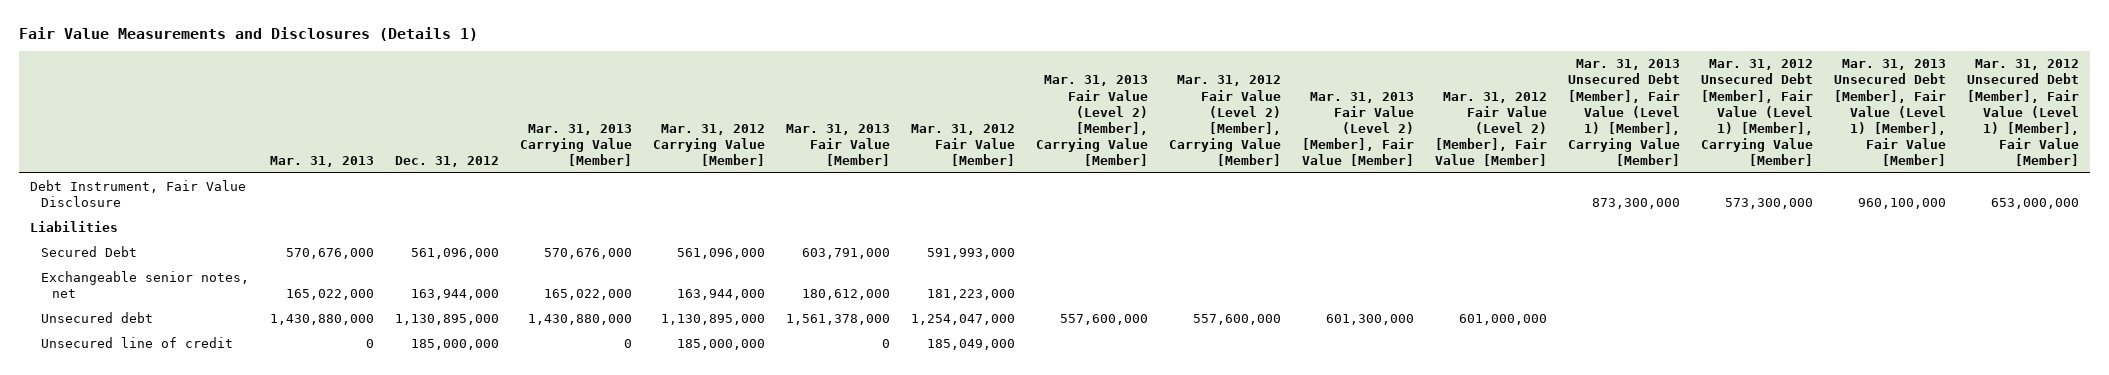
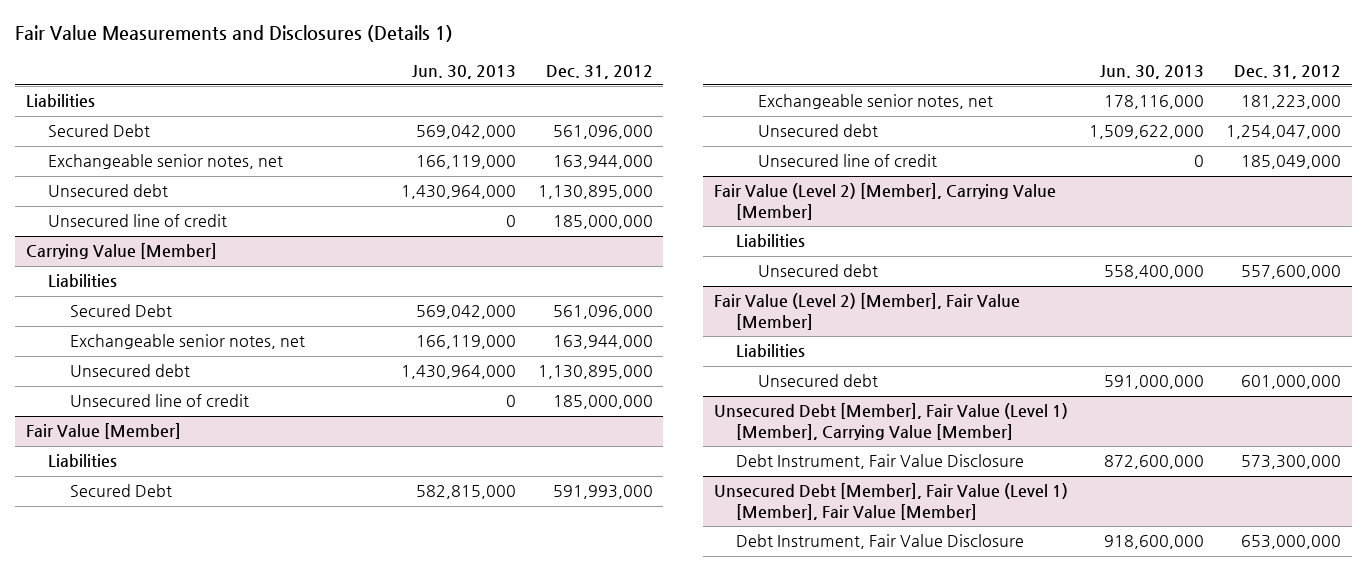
[270,155,375,167] Mar. 31, 2013 -> none
[520,123,633,166] Mar. 31, 2013 Carrying Value [Member] -> none
[653,123,766,166] Mar. 31, 2012 Carrying Value [Member] -> none
[786,123,891,166] Mar. 31, 2013 Fair Value [Member] -> none
[911,123,1016,166] Mar. 31, 2012 Fair Value [Member] -> none
[1036,75,1149,166] Mar. 31, 2013 Fair Value (Level 2) [Member], Carrying Value [Member] -> none
[1169,75,1282,166] Mar. 31, 2012 Fair Value (Level 2) [Member], Carrying Value [Member] -> none
[1302,91,1415,166] Mar. 31, 2013 Fair Value (Level 2) [Member], Fair Value [Member] -> none
[1435,91,1548,166] Mar. 31, 2012 Fair Value (Level 2) [Member], Fair Value [Member] -> none
[1568,59,1681,166] Mar. 31, 2013 Unsecured Debt [Member], Fair Value (Level 1) [Member], Carrying Value [Member] -> none
[1701,59,1814,166] Mar. 31, 2012 Unsecured Debt [Member], Fair Value (Level 1) [Member], Carrying Value [Member] -> none
[1834,59,1947,166] Mar. 31, 2013 Unsecured Debt [Member], Fair Value (Level 1) [Member], Fair Value [Member] -> none
[1967,59,2080,166] Mar. 31, 2012 Unsecured Debt [Member], Fair Value (Level 1) [Member], Fair Value [Member] -> none
none -> [412,64,517,79] Jun. 30, 2013
[29,179,246,208] Debt Instrument, Fair Value Disclosure -> none
none -> [25,243,217,260] Carrying Value [Member]
none -> [47,274,117,288] Liabilities
none -> [70,304,173,318] Secured Debt
none -> [70,334,306,350] Exchangeable senior notes, net
none -> [70,364,191,378] Unsecured debt
none -> [70,394,250,408] Unsecured line of credit
none -> [25,423,181,440] Fair Value [Member]
none -> [47,454,117,468] Liabilities
none -> [70,484,173,498] Secured Debt
none -> [758,94,994,110] Exchangeable senior notes, net
none -> [758,124,879,138] Unsecured debt
none -> [758,154,938,168] Unsecured line of credit
none -> [713,183,1056,220] Fair Value (Level 2) [Member], Carrying Value [Member]
none -> [736,234,806,248] Liabilities
none -> [758,264,879,278] Unsecured debt
none -> [713,293,1020,330] Fair Value (Level 2) [Member], Fair Value [Member]
none -> [736,344,806,358] Liabilities
none -> [758,374,879,388] Unsecured debt
none -> [713,403,1068,440] Unsecured Debt [Member], Fair Value (Level 1) [Member], Carrying Value [Member]
none -> [736,454,1025,470] Debt Instrument, Fair Value Disclosure
none -> [713,483,1068,520] Unsecured Debt [Member], Fair Value (Level 1) [Member], Fair Value [Member]
none -> [736,534,1025,550] Debt Instrument, Fair Value Disclosure

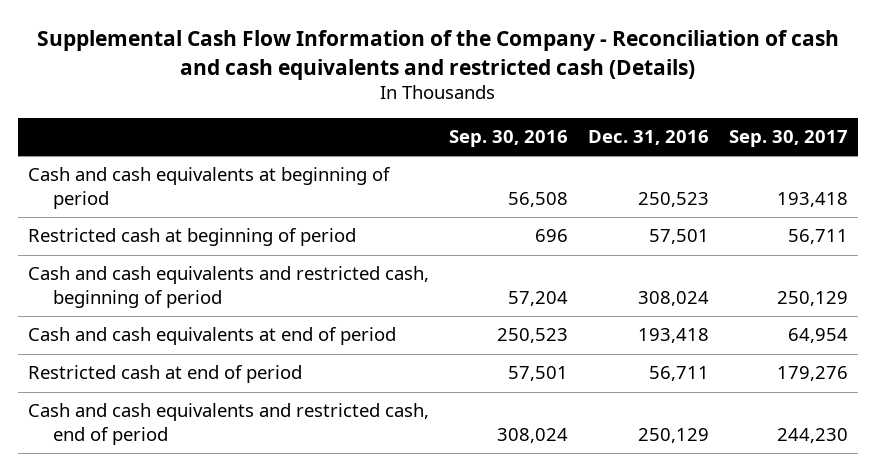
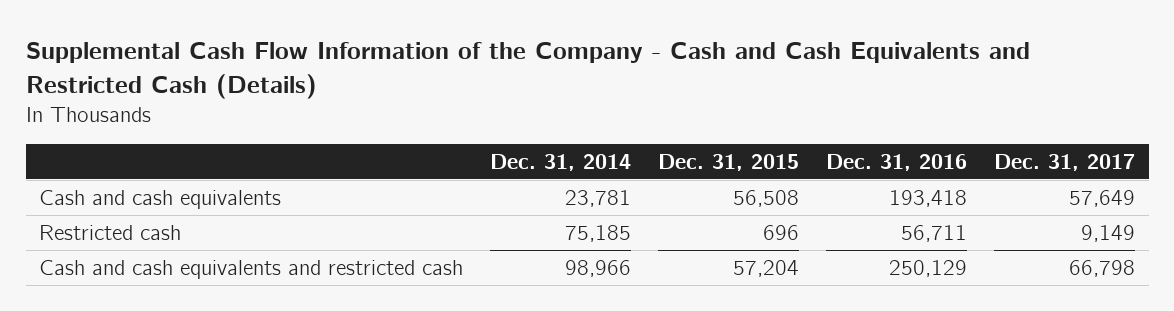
[36,30,839,80] Supplemental Cash Flow Information of the Company - Reconciliation of cash and cash equivalents and restricted cash (Details) -> [25,42,1030,99] Supplemental Cash Flow Information of the Company - Cash and Cash Equivalents and Restricted Cash (Details)
[448,130,568,148] Sep. 30, 2016 -> none
[728,130,848,148] Sep. 30, 2017 -> none
none -> [490,153,632,171] Dec. 31, 2014
none -> [658,153,800,171] Dec. 31, 2015
none -> [994,153,1136,171] Dec. 31, 2017
[27,266,429,309] Cash and cash equivalents and restricted cash, beginning of period -> none
[27,327,396,346] Cash and cash equivalents at end of period -> none
[27,365,302,384] Restricted cash at end of period -> none
[27,167,391,210] Cash and cash equivalents at beginning of period -> [39,190,282,210] Cash and cash equivalents
[637,192,709,208] 250,523 -> [889,190,968,208] 193,418
[27,228,356,247] Restricted cash at beginning of period -> [39,225,182,241] Restricted cash
[648,229,709,245] 57,501 -> [901,225,968,243] 56,711
[27,403,429,446] Cash and cash equivalents and restricted cash, end of period -> [39,260,464,280] Cash and cash equivalents and restricted cash

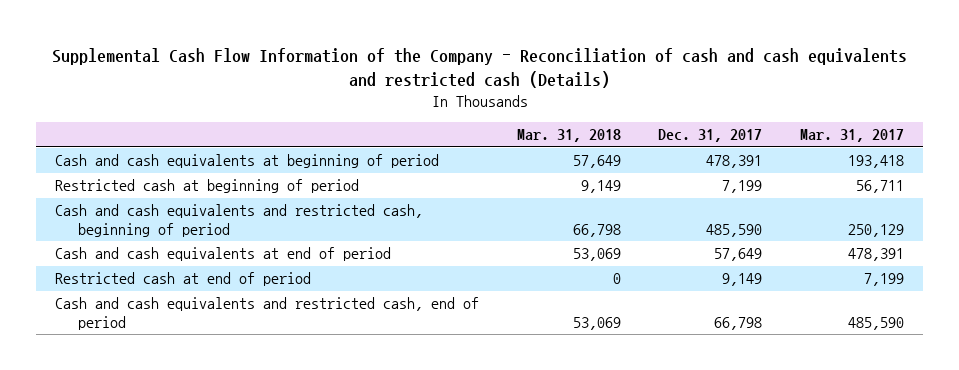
[25,42,1030,99] Supplemental Cash Flow Information of the Company - Cash and Cash Equivalents and Restricted Cash (Details) -> [51,47,907,89] Supplemental Cash Flow Information of the Company - Reconciliation of cash and cash equivalents and restricted cash (Details)
[490,153,632,171] Dec. 31, 2014 -> none
[658,153,800,171] Dec. 31, 2015 -> none
[826,153,968,171] Dec. 31, 2016 -> none
none -> [516,129,621,143] Mar. 31, 2018
none -> [800,129,905,143] Mar. 31, 2017
[39,190,282,210] Cash and cash equivalents -> [55,154,440,169] Cash and cash equivalents at beginning of period
[1069,190,1136,208] 57,649 -> [706,155,763,169] 478,391
[39,225,182,241] Restricted cash -> [55,179,360,194] Restricted cash at beginning of period
[1081,225,1136,243] 9,149 -> [722,180,763,194] 7,199
[39,260,464,280] Cash and cash equivalents and restricted cash -> [55,204,424,237] Cash and cash equivalents and restricted cash, beginning of period
[1069,260,1136,278] 66,798 -> [706,223,763,237] 485,590
none -> [55,247,392,262] Cash and cash equivalents at end of period
none -> [55,272,312,287] Restricted cash at end of period
none -> [55,297,480,330] Cash and cash equivalents and restricted cash, end of period

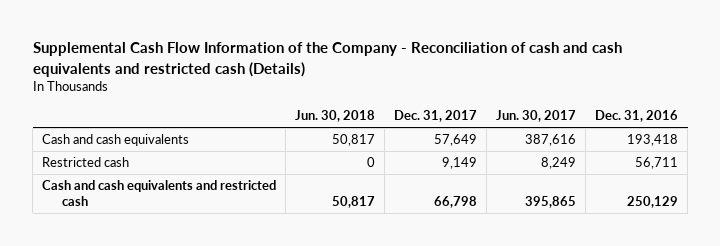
[516,129,621,143] Mar. 31, 2018 -> none
[800,129,905,143] Mar. 31, 2017 -> none
none -> [295,110,376,123] Jun. 30, 2018
none -> [496,110,577,123] Jun. 30, 2017
none -> [595,110,679,123] Dec. 31, 2016
[55,247,392,262] Cash and cash equivalents at end of period -> none
[55,272,312,287] Restricted cash at end of period -> none
[55,297,480,330] Cash and cash equivalents and restricted cash, end of period -> none
[55,154,440,169] Cash and cash equivalents at beginning of period -> [42,134,190,147] Cash and cash equivalents
[706,155,763,169] 478,391 -> [434,134,478,147] 57,649
[55,179,360,194] Restricted cash at beginning of period -> [42,157,130,168] Restricted cash
[722,180,763,194] 7,199 -> [442,157,478,170] 9,149
[55,204,424,237] Cash and cash equivalents and restricted cash, beginning of period -> [42,180,277,207] Cash and cash equivalents and restricted cash
[706,223,763,237] 485,590 -> [434,196,478,209] 66,798

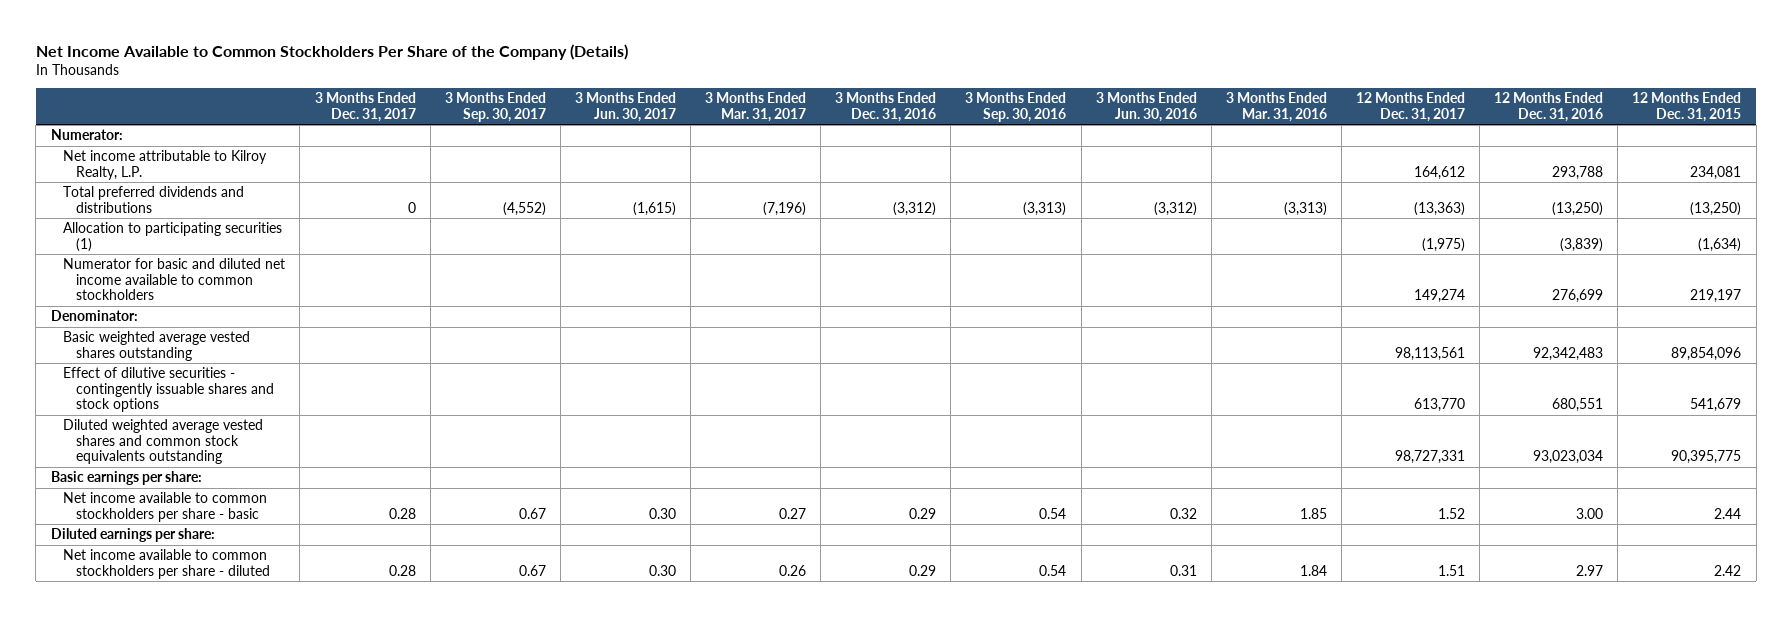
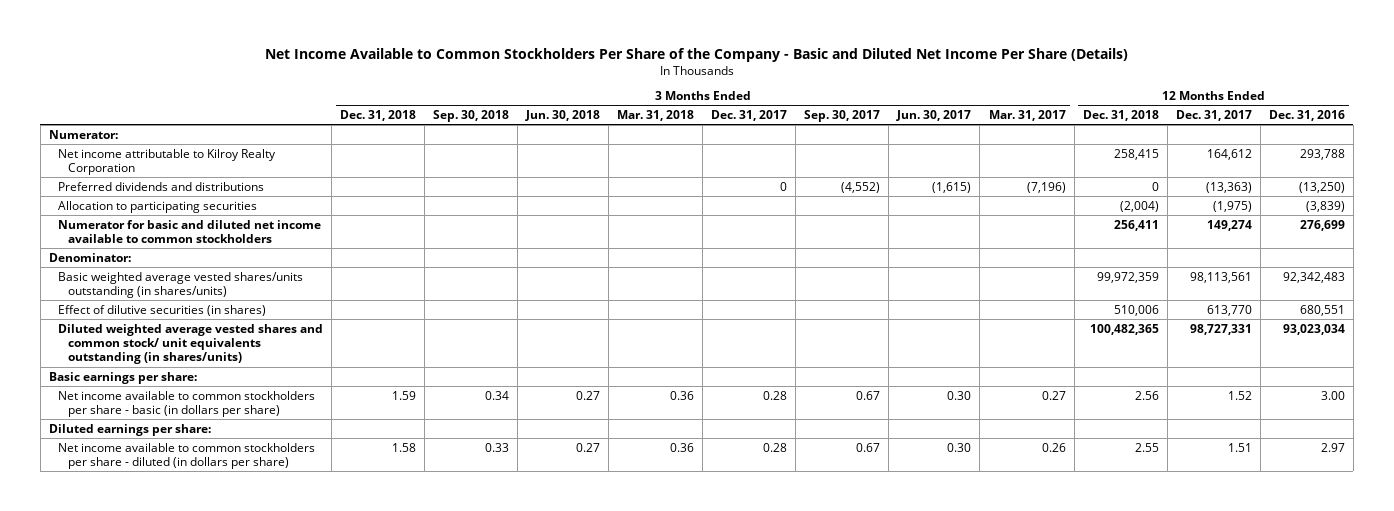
[35,43,628,60] Net Income Available to Common Stockholders Per Share of the Company (Details) -> [264,47,1128,62] Net Income Available to Common Stockholders Per Share of the Company - Basic and Diluted Net Income Per Share (Details)
[835,92,937,122] 3 Months Ended Dec. 31, 2016 -> none
[965,92,1067,122] 3 Months Ended Sep. 30, 2016 -> none
[1095,92,1197,122] 3 Months Ended Jun. 30, 2016 -> none
[1225,92,1327,122] 3 Months Ended Mar. 31, 2016 -> none
[1632,92,1742,122] 12 Months Ended Dec. 31, 2015 -> none
none -> [340,110,417,122] Dec. 31, 2018
none -> [433,110,510,123] Sep. 30, 2018
none -> [525,110,601,122] Jun. 30, 2018
none -> [617,110,695,122] Mar. 31, 2018
none -> [1082,110,1159,122] Dec. 31, 2018
[63,150,268,180] Net income attributable to Kilroy Realty, L.P. -> [58,148,277,176] Net income attributable to Kilroy Realty Corporation
[63,186,245,213] Total preferred dividends and distributions -> [58,181,265,191] Preferred dividends and distributions
[63,222,283,252] Allocation to participating securities (1) -> [58,200,258,213] Allocation to participating securities
[63,331,251,361] Basic weighted average vested shares outstanding -> [58,271,304,299] Basic weighted average vested shares/units outstanding (in shares/units)
[63,367,275,413] Effect of dilutive securities - contingently issuable shares and stock options -> [58,304,267,316] Effect of dilutive securities (in shares)
[63,419,264,465] Diluted weighted average vested shares and common stock equivalents outstanding -> [58,323,324,365] Diluted weighted average vested shares and common stock/ unit equivalents outstanding (in shares/units)
[63,492,268,522] Net income available to common stockholders per share - basic -> [58,390,316,418] Net income available to common stockholders per share - basic (in dollars per share)
[63,549,271,579] Net income available to common stockholders per share - diluted -> [58,442,316,470] Net income available to common stockholders per share - diluted (in dollars per share)

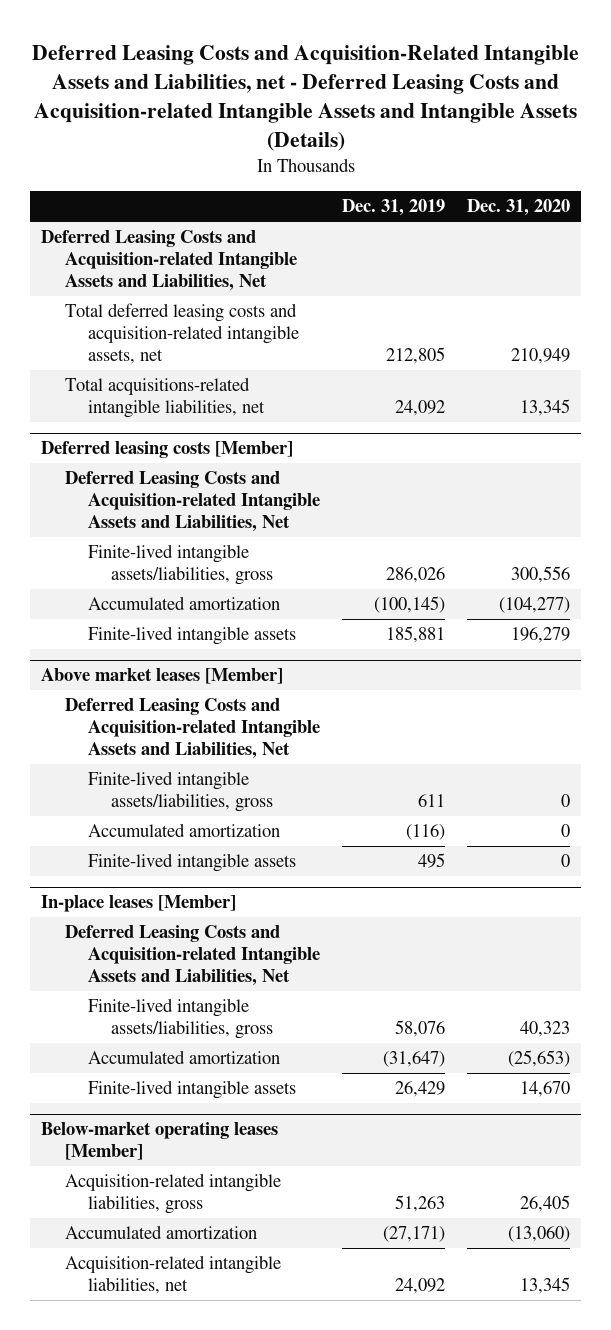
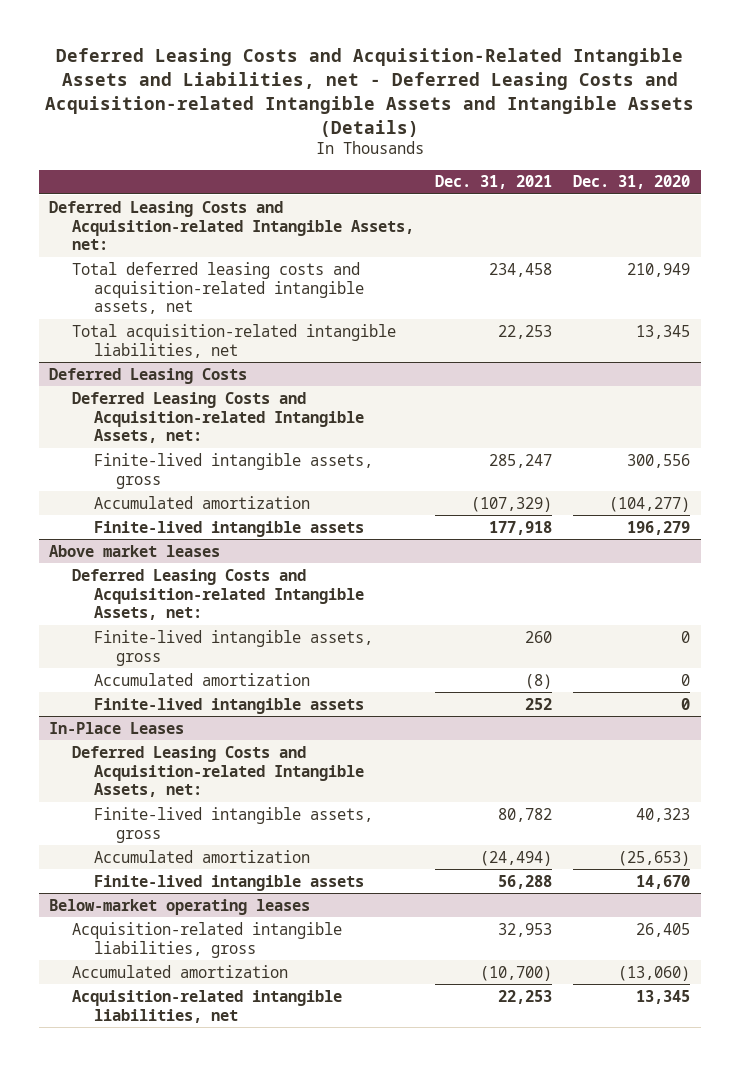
[341,199,445,217] Dec. 31, 2019 -> none
none -> [435,175,553,190] Dec. 31, 2021
[41,230,297,292] Deferred Leasing Costs and Acquisition-related Intangible Assets and Liabilities, Net -> [49,200,414,251] Deferred Leasing Costs and Acquisition-related Intangible Assets, net:
[64,377,265,419] Total acquisitions-related intangible liabilities, net -> [71,323,396,358] Total acquisition-related intangible liabilities, net
[41,441,294,459] Deferred leasing costs [Member] -> [49,367,248,384] Deferred Leasing Costs
[64,471,320,533] Deferred Leasing Costs and Acquisition-related Intangible Assets and Liabilities, Net -> [71,391,365,444] Deferred Leasing Costs and Acquisition-related Intangible Assets, net:
[87,544,273,586] Finite-lived intangible assets/liabilities, gross -> [94,452,374,489] Finite-lived intangible assets, gross
[41,668,284,685] Above market leases [Member] -> [49,544,221,557] Above market leases
[64,698,320,760] Deferred Leasing Costs and Acquisition-related Intangible Assets and Liabilities, Net -> [71,568,365,621] Deferred Leasing Costs and Acquisition-related Intangible Assets, net:
[87,771,273,813] Finite-lived intangible assets/liabilities, gross -> [94,629,374,666] Finite-lived intangible assets, gross
[41,895,237,913] In-place leases [Member] -> [49,721,185,734] In-Place Leases
[64,925,320,987] Deferred Leasing Costs and Acquisition-related Intangible Assets and Liabilities, Net -> [71,745,365,798] Deferred Leasing Costs and Acquisition-related Intangible Assets, net:
[87,998,273,1040] Finite-lived intangible assets/liabilities, gross -> [94,806,374,843] Finite-lived intangible assets, gross
[41,1122,279,1161] Below-market operating leases [Member] -> [49,898,311,915] Below-market operating leases

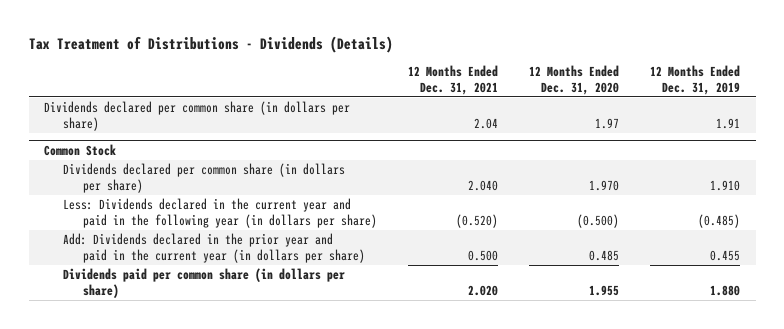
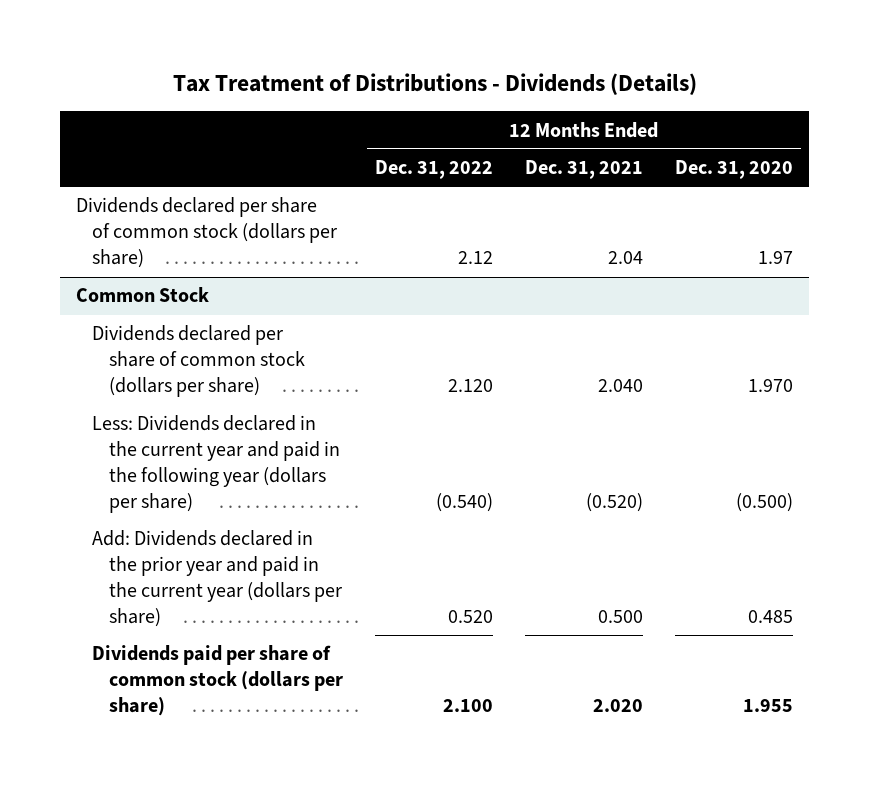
[650,64,741,95] 12 Months Ended Dec. 31, 2019 -> none
none -> [374,160,493,180] Dec. 31, 2022
[44,101,351,131] Dividends declared per common share (in dollars per share) -> [75,197,338,269] Dividends declared per share of common stock (dollars per share)
[63,163,346,193] Dividends declared per common share (in dollars per share) -> [92,325,305,398] Dividends declared per share of common stock (dollars per share)
[63,198,377,228] Less: Dividends declared in the current year and paid in the following year (in dollars per share) -> [92,415,340,514] Less: Dividends declared in the current year and paid in the following year (dollars per share)
[63,233,365,263] Add: Dividends declared in the prior year and paid in the current year (in dollars per share) -> [92,530,342,628] Add: Dividends declared in the prior year and paid in the current year (dollars per share)
[63,268,346,298] Dividends paid per common share (in dollars per share) -> [92,645,343,717] Dividends paid per share of common stock (dollars per share)

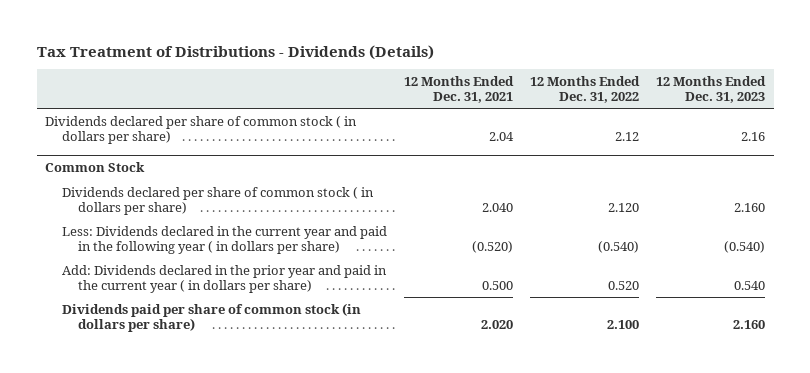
[675,160,794,180] Dec. 31, 2020 -> none
none -> [656,76,767,103] 12 Months Ended Dec. 31, 2023
[75,197,338,269] Dividends declared per share of common stock (dollars per share) -> [45,115,358,144] Dividends declared per share of common stock ( in dollars per share)
[92,325,305,398] Dividends declared per share of common stock (dollars per share) -> [61,186,374,215] Dividends declared per share of common stock ( in dollars per share)
[92,415,340,514] Less: Dividends declared in the current year and paid in the following year (dollars per share) -> [61,225,387,254] Less: Dividends declared in the current year and paid in the following year ( in dollars per share)
[92,530,342,628] Add: Dividends declared in the prior year and paid in the current year (dollars per share) -> [61,264,387,293] Add: Dividends declared in the prior year and paid in the current year ( in dollars per share)
[92,645,343,717] Dividends paid per share of common stock (dollars per share) -> [61,302,361,332] Dividends paid per share of common stock (in dollars per share)

